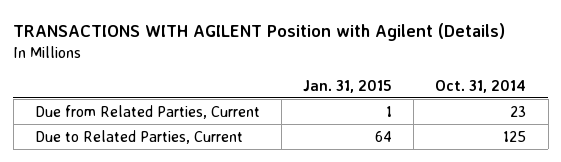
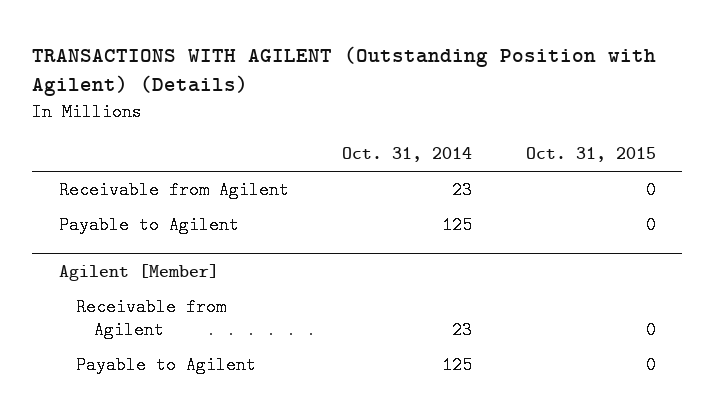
[13,23,506,42] TRANSACTIONS WITH AGILENT Position with Agilent (Details) -> [32,45,657,97] TRANSACTIONS WITH AGILENT (Outstanding Position with Agilent) (Details)
[303,79,393,93] Jan. 31, 2015 -> none
none -> [525,147,656,163] Oct. 31, 2015
[34,104,260,119] Due from Related Parties, Current -> [58,181,289,200] Receivable from Agilent
[34,129,243,144] Due to Related Parties, Current -> [58,216,239,235] Payable to Agilent
none -> [58,263,219,281] Agilent [Member]
none -> [76,298,227,340] Receivable from Agilent
none -> [76,356,257,375] Payable to Agilent

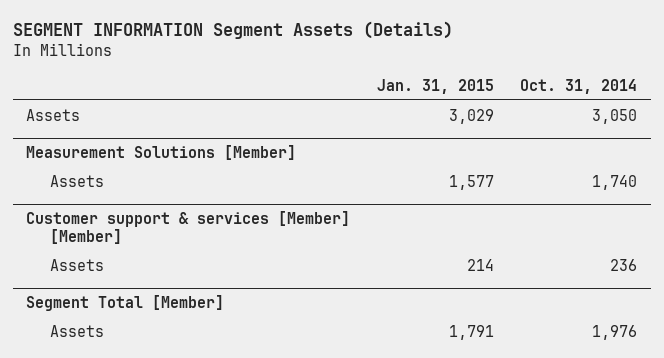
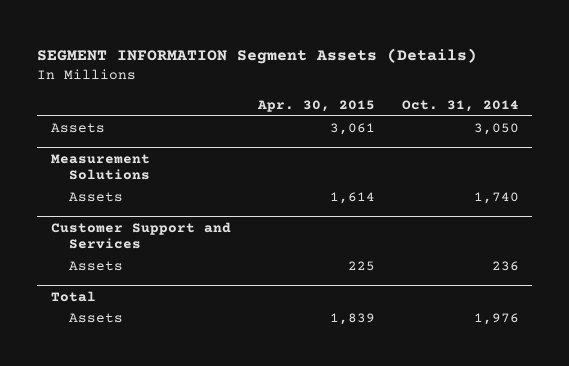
[376,78,494,94] Jan. 31, 2015 -> none
none -> [256,100,375,113] Apr. 30, 2015
[26,144,297,160] Measurement Solutions [Member] -> [50,153,151,181] Measurement Solutions
[26,210,351,245] Customer support & services [Member] [Member] -> [50,221,231,250] Customer Support and Services
[26,294,225,311] Segment Total [Member] -> [50,290,96,302] Total

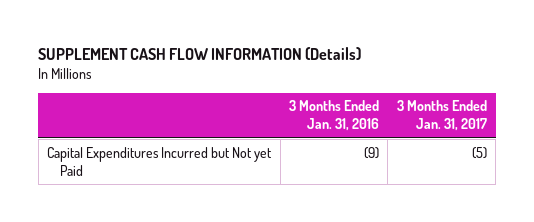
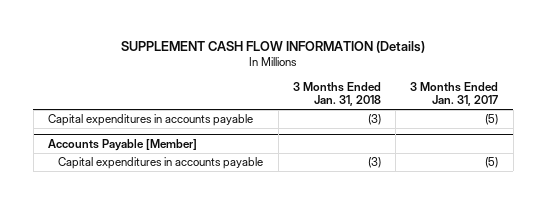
[288,100,379,132] 3 Months Ended Jan. 31, 2016 -> none
none -> [292,81,381,107] 3 Months Ended Jan. 31, 2018
[47,146,273,176] Capital Expenditures Incurred but Not yet Paid -> [47,114,253,127] Capital expenditures in accounts payable
none -> [47,139,197,152] Accounts Payable [Member]
none -> [58,157,264,170] Capital expenditures in accounts payable

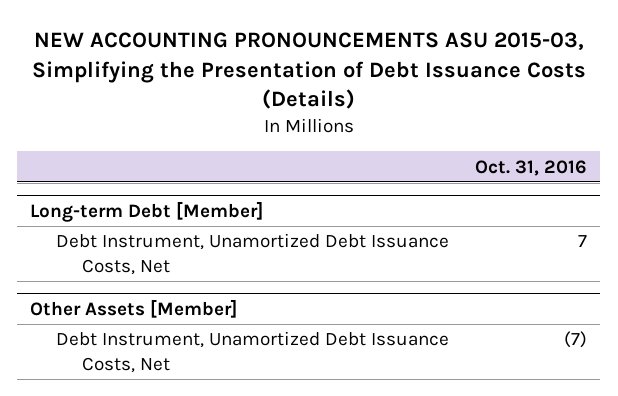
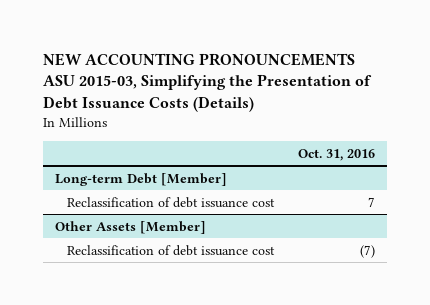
[56,233,450,275] Debt Instrument, Unamortized Debt Issuance Costs, Net -> [66,196,275,208] Reclassification of debt issuance cost
[56,331,450,373] Debt Instrument, Unamortized Debt Issuance Costs, Net -> [66,244,275,256] Reclassification of debt issuance cost

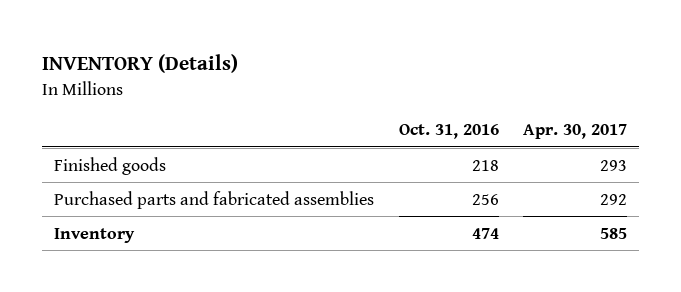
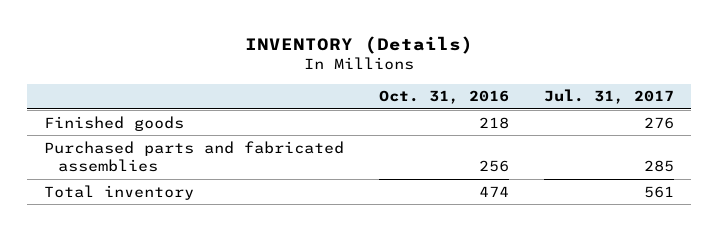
[523,124,628,140] Apr. 30, 2017 -> none
none -> [543,89,674,105] Jul. 31, 2017
[54,227,136,243] Inventory -> [44,184,195,200] Total inventory

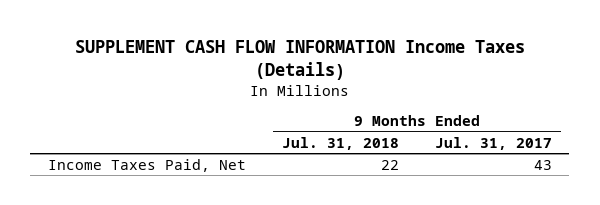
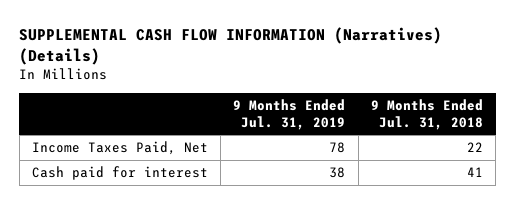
[74,39,525,80] SUPPLEMENT CASH FLOW INFORMATION Income Taxes (Details) -> [19,27,443,66] SUPPLEMENTAL CASH FLOW INFORMATION (Narratives) (Details)
[434,136,552,150] Jul. 31, 2017 -> none
none -> [233,99,346,130] 9 Months Ended Jul. 31, 2019
none -> [31,166,208,181] Cash paid for interest

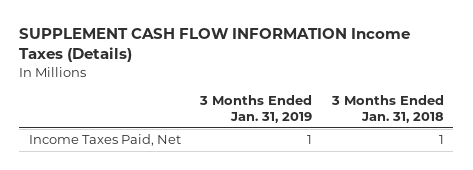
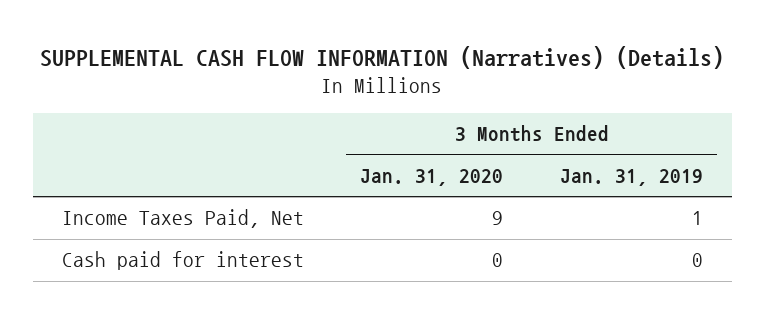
[19,28,411,63] SUPPLEMENT CASH FLOW INFORMATION Income Taxes (Details) -> [40,45,725,69] SUPPLEMENTAL CASH FLOW INFORMATION (Narratives) (Details)
[330,94,444,124] 3 Months Ended Jan. 31, 2018 -> none
none -> [360,169,504,187] Jan. 31, 2020
none -> [61,251,304,271] Cash paid for interest

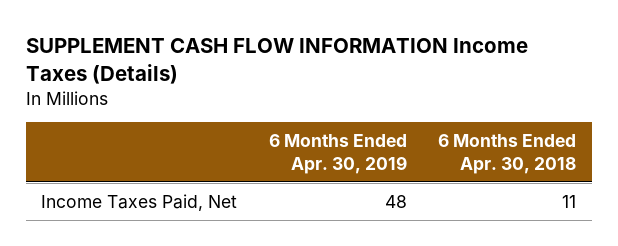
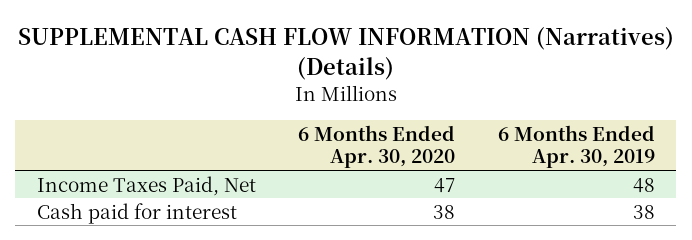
[25,38,528,84] SUPPLEMENT CASH FLOW INFORMATION Income Taxes (Details) -> [17,27,674,81] SUPPLEMENTAL CASH FLOW INFORMATION (Narratives) (Details)
[438,134,577,174] 6 Months Ended Apr. 30, 2018 -> none
none -> [298,125,456,169] 6 Months Ended Apr. 30, 2020
none -> [36,202,237,224] Cash paid for interest

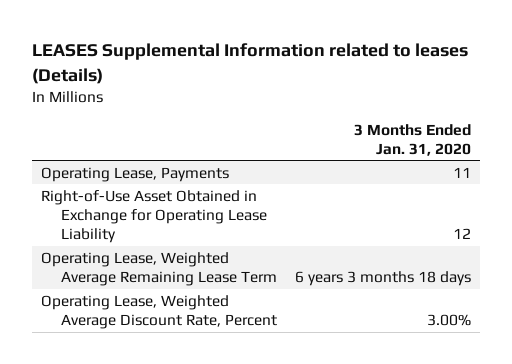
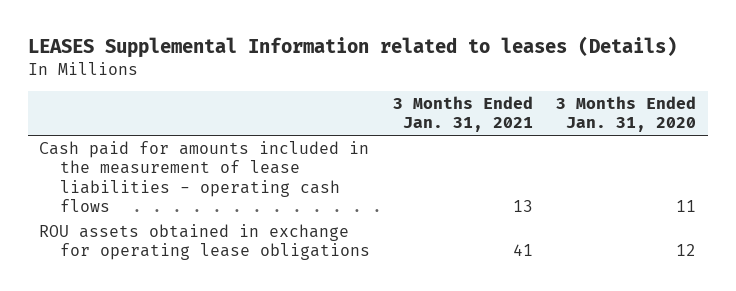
none -> [393,96,534,133] 3 Months Ended Jan. 31, 2021
[41,251,277,287] Operating Lease, Weighted Average Remaining Lease Term -> none
[41,294,277,330] Operating Lease, Weighted Average Discount Rate, Percent -> none
[41,166,230,182] Operating Lease, Payments -> [39,141,370,212] Cash paid for amounts included in the measurement of lease liabilities - operating cash flows
[41,189,267,244] Right-of-Use Asset Obtained in Exchange for Operating Lease Liability -> [39,224,371,261] ROU assets obtained in exchange for operating lease obligations

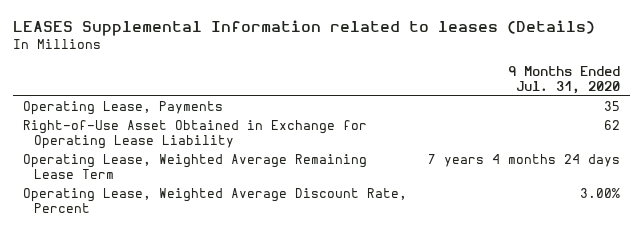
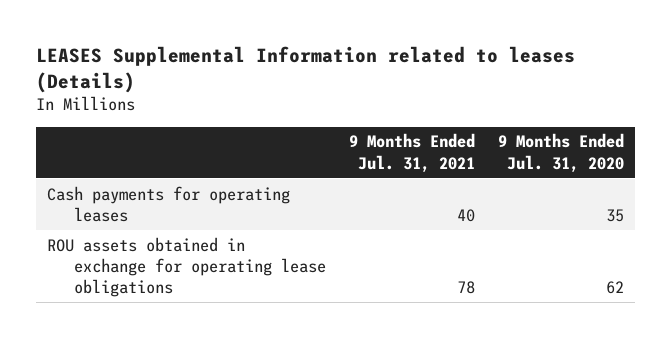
none -> [348,133,475,173] 9 Months Ended Jul. 31, 2021
[23,154,368,180] Operating Lease, Weighted Average Remaining Lease Term -> none
[23,188,408,214] Operating Lease, Weighted Average Discount Rate, Percent -> none
[23,101,224,116] Operating Lease, Payments -> [47,185,291,223] Cash payments for operating leases
[23,120,368,150] Right-of-Use Asset Obtained in Exchange for Operating Lease Liability -> [47,236,326,298] ROU assets obtained in exchange for operating lease obligations

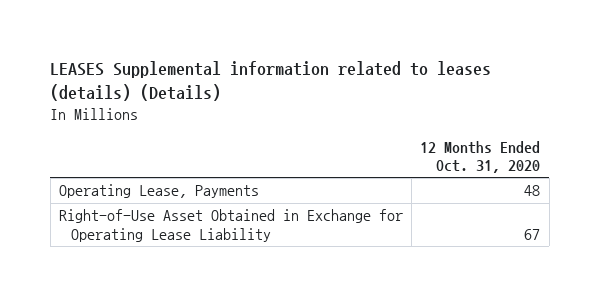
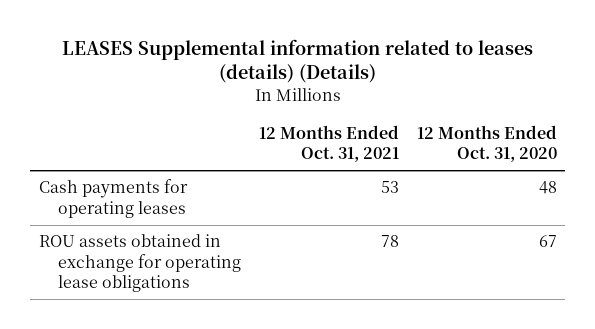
none -> [259,124,400,163] 12 Months Ended Oct. 31, 2021
[59,184,260,199] Operating Lease, Payments -> [38,179,188,218] Cash payments for operating leases
[59,209,404,242] Right-of-Use Asset Obtained in Exchange for Operating Lease Liability -> [38,234,242,293] ROU assets obtained in exchange for operating lease obligations

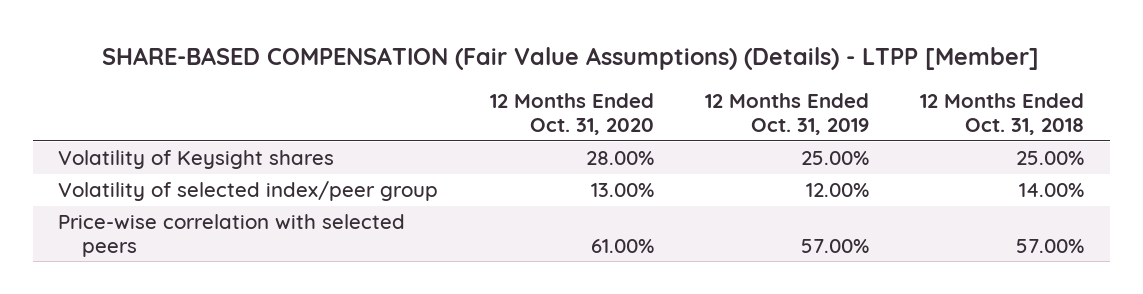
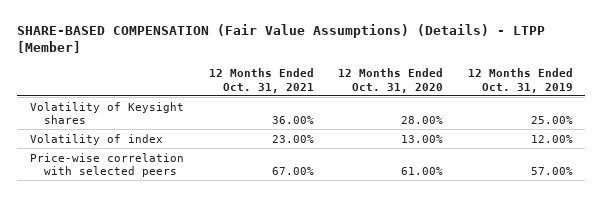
[920,93,1085,136] 12 Months Ended Oct. 31, 2018 -> none
none -> [208,67,314,93] 12 Months Ended Oct. 31, 2021
[58,181,439,202] Volatility of selected index/peer group -> [29,133,163,145] Volatility of index

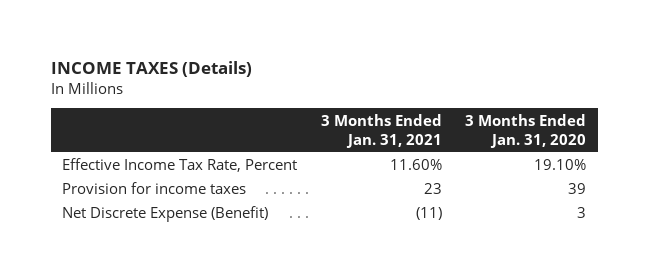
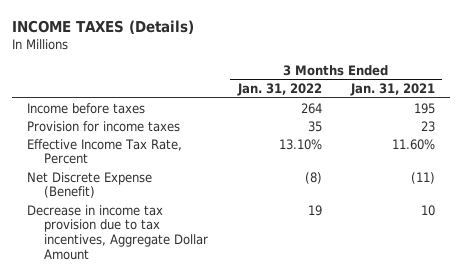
[464,113,586,148] 3 Months Ended Jan. 31, 2020 -> none
none -> [236,83,322,97] Jan. 31, 2022
none -> [26,102,145,114] Income before taxes
[62,158,298,173] Effective Income Tax Rate, Percent -> [26,138,182,165] Effective Income Tax Rate, Percent
none -> [26,204,209,260] Decrease in income tax provision due to tax incentives, Aggregate Dollar Amount

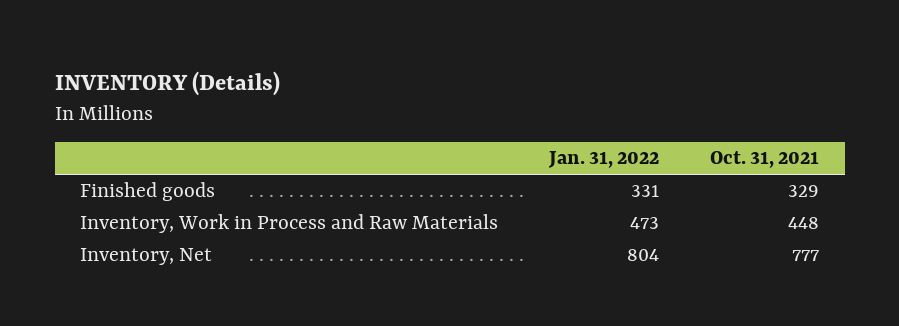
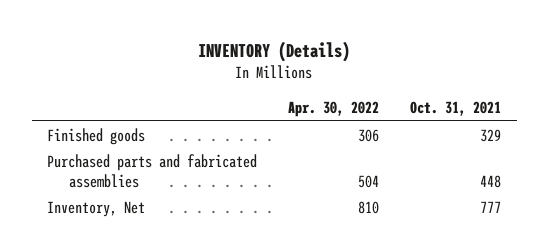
[548,151,660,169] Jan. 31, 2022 -> none
none -> [288,101,380,118] Apr. 30, 2022
[80,214,499,234] Inventory, Work in Process and Raw Materials -> [47,153,258,188] Purchased parts and fabricated assemblies

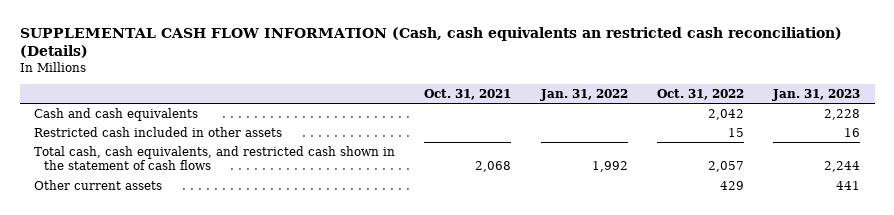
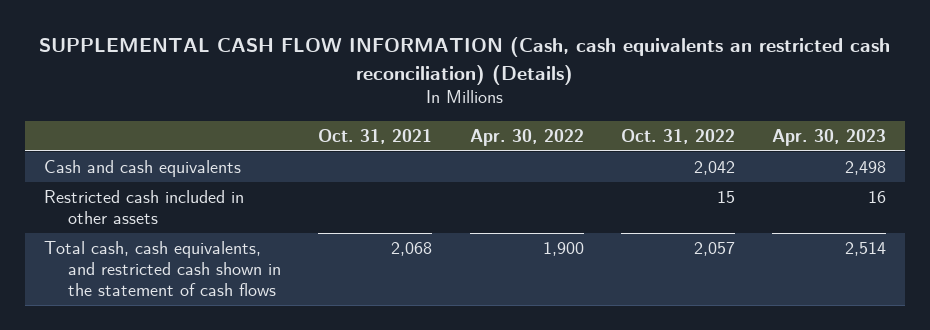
[539,88,628,101] Jan. 31, 2022 -> none
[772,88,861,101] Jan. 31, 2023 -> none
none -> [469,128,584,146] Apr. 30, 2022
none -> [772,128,887,146] Apr. 30, 2023
[34,179,163,190] Other current assets -> none

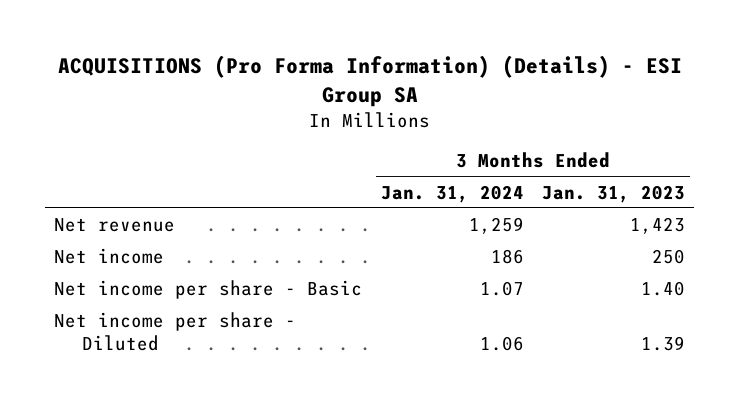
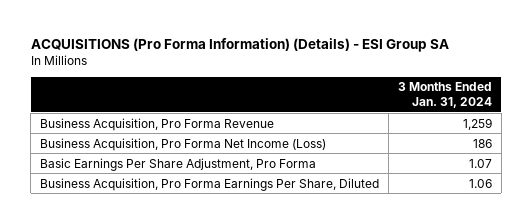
[542,184,686,203] Jan. 31, 2023 -> none
[54,218,176,233] Net revenue -> [40,117,275,131] Business Acquisition, Pro Forma Revenue
[54,248,165,265] Net income -> [40,137,327,151] Business Acquisition, Pro Forma Net Income (Loss)
[54,280,363,300] Net income per share - Basic -> [40,157,317,171] Basic Earnings Per Share Adjustment, Pro Forma
[54,312,297,352] Net income per share - Diluted -> [40,177,380,191] Business Acquisition, Pro Forma Earnings Per Share, Diluted

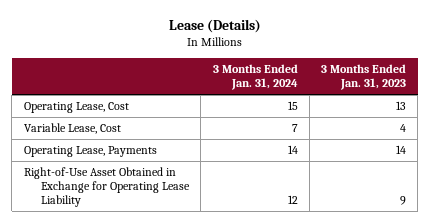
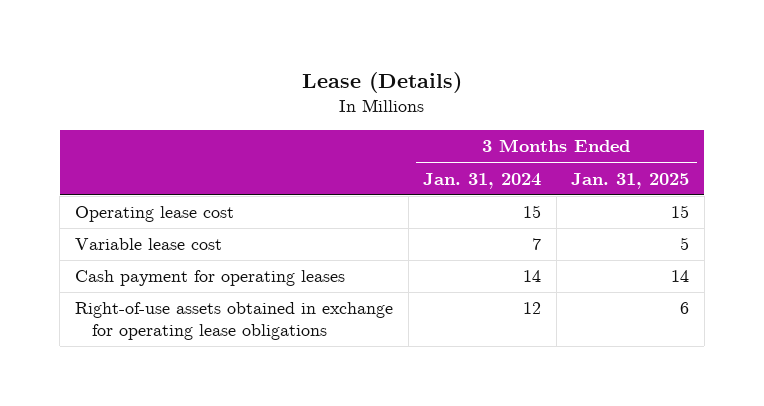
[320,64,406,91] 3 Months Ended Jan. 31, 2023 -> none
none -> [571,172,690,189] Jan. 31, 2025
[23,102,129,114] Operating Lease, Cost -> [74,206,234,223] Operating lease cost
[23,123,121,135] Variable Lease, Cost -> [74,238,222,251] Variable lease cost
[23,146,157,158] Operating Lease, Payments -> [74,270,345,287] Cash payment for operating leases
[23,167,191,207] Right-of-Use Asset Obtained in Exchange for Operating Lease Liability -> [74,302,393,340] Right-of-use assets obtained in exchange for operating lease obligations

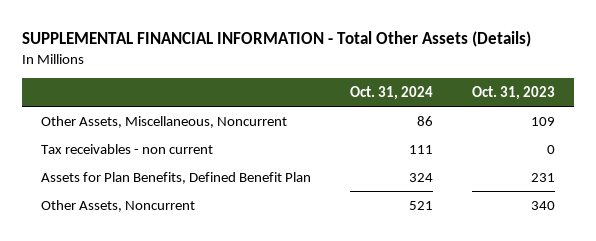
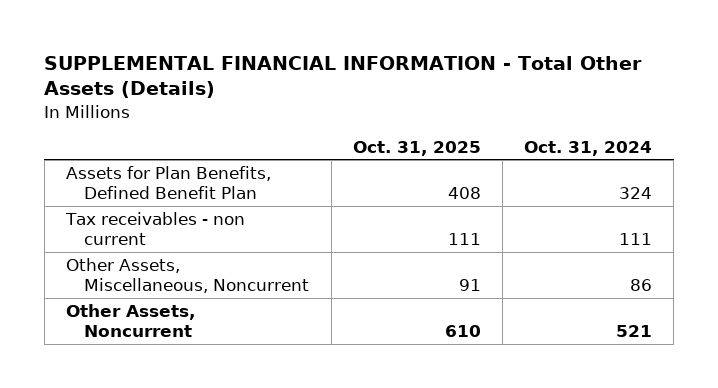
[471,85,555,100] Oct. 31, 2023 -> none
none -> [352,140,481,156] Oct. 31, 2025
[41,143,214,154] Tax receivables - non current -> [64,211,245,245] Tax receivables - non current
[41,115,288,128] Other Assets, Miscellaneous, Noncurrent -> [65,257,310,293] Other Assets, Miscellaneous, Noncurrent

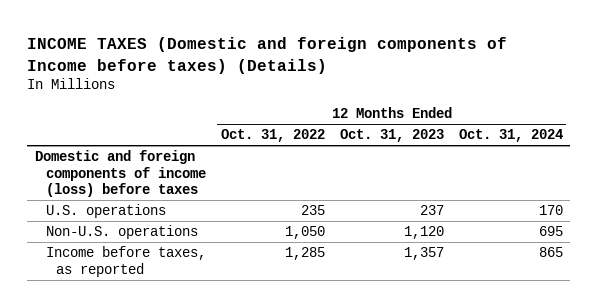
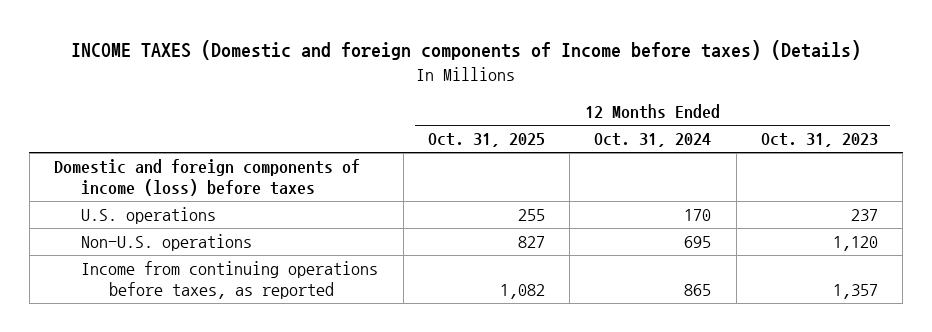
[220,129,325,143] Oct. 31, 2022 -> none
none -> [427,133,545,148] Oct. 31, 2025
[45,246,206,277] Income before taxes, as reported -> [81,261,379,300] Income from continuing operations before taxes, as reported

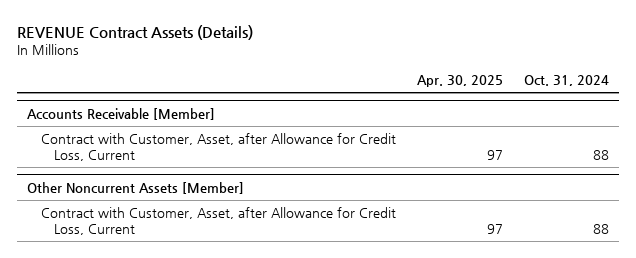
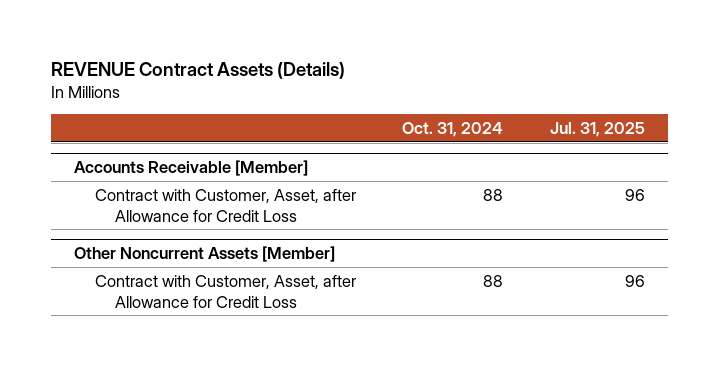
[416,75,503,88] Apr. 30, 2025 -> none
none -> [549,122,645,138] Jul. 31, 2025
[40,133,396,161] Contract with Customer, Asset, after Allowance for Credit Loss, Current -> [94,188,356,222] Contract with Customer, Asset, after Allowance for Credit Loss
[40,207,396,235] Contract with Customer, Asset, after Allowance for Credit Loss, Current -> [94,274,356,308] Contract with Customer, Asset, after Allowance for Credit Loss

